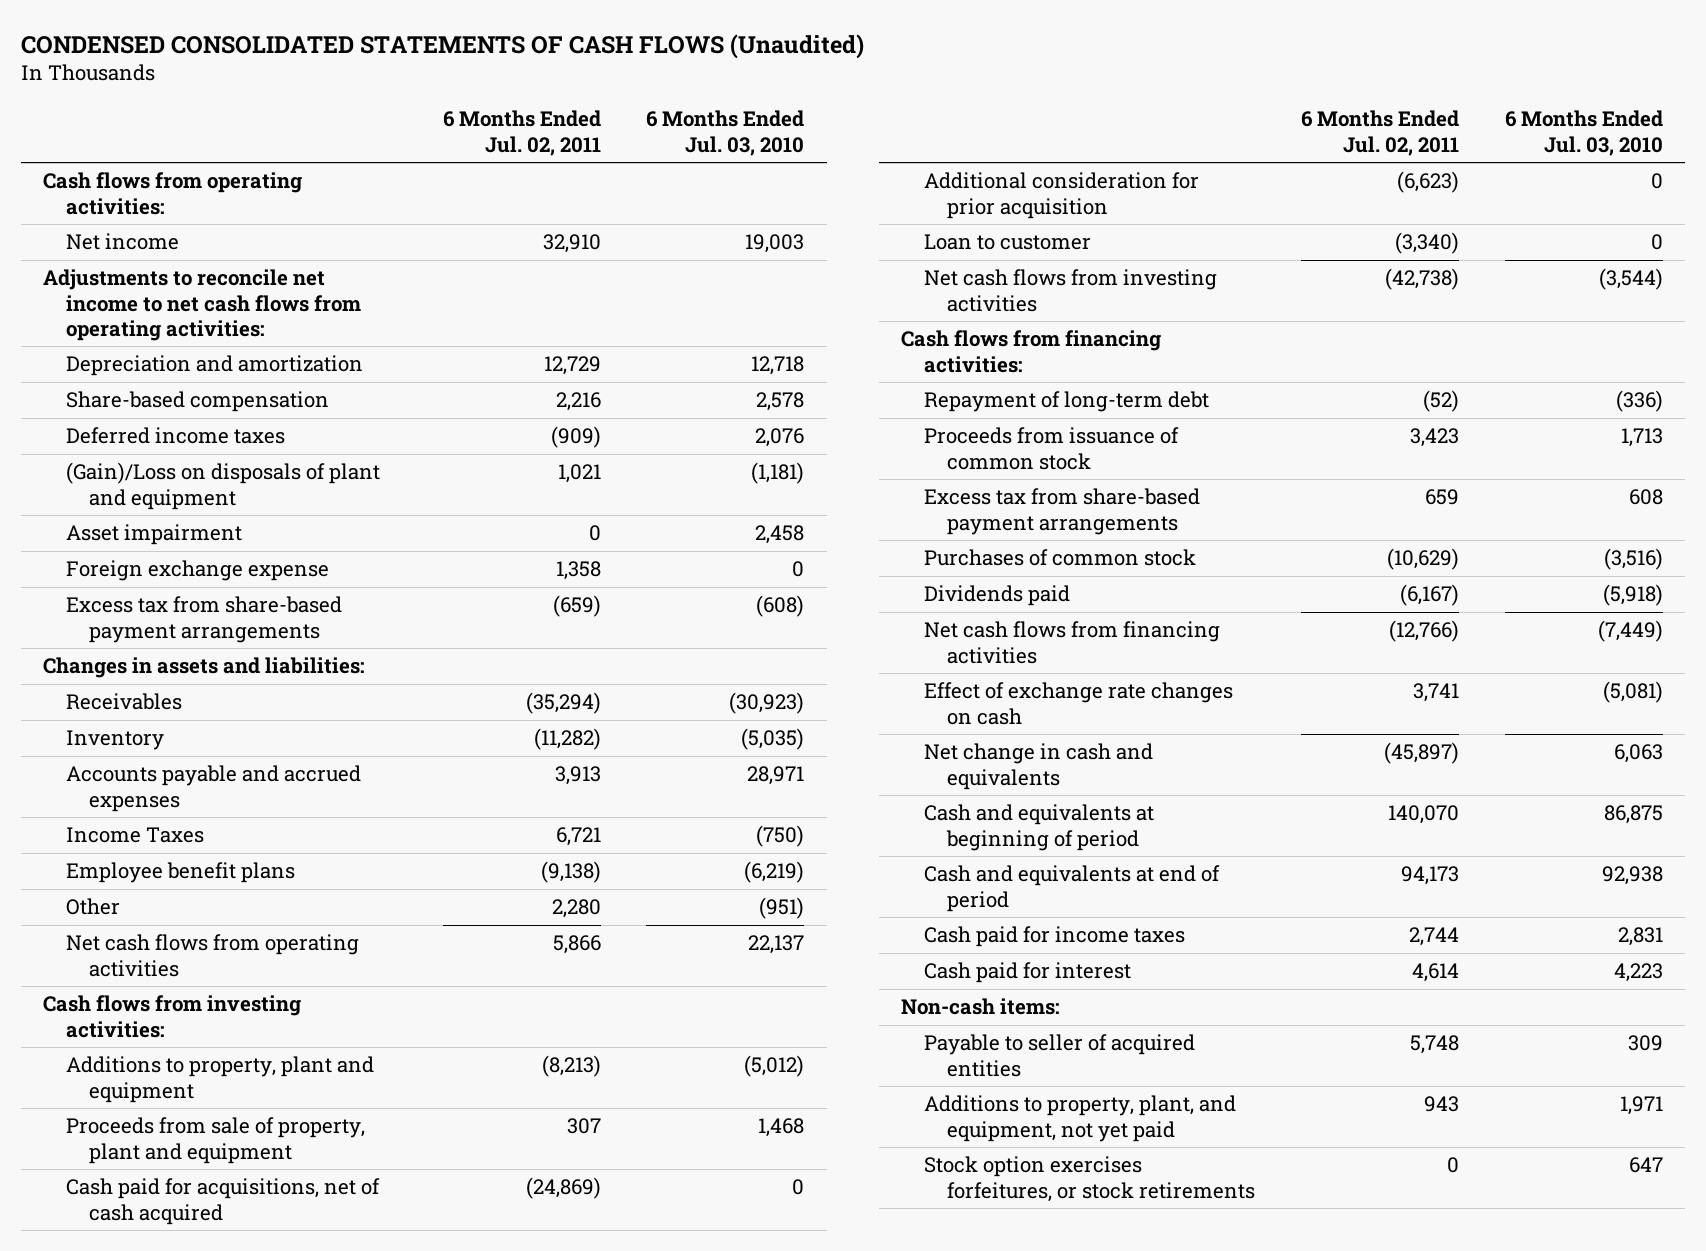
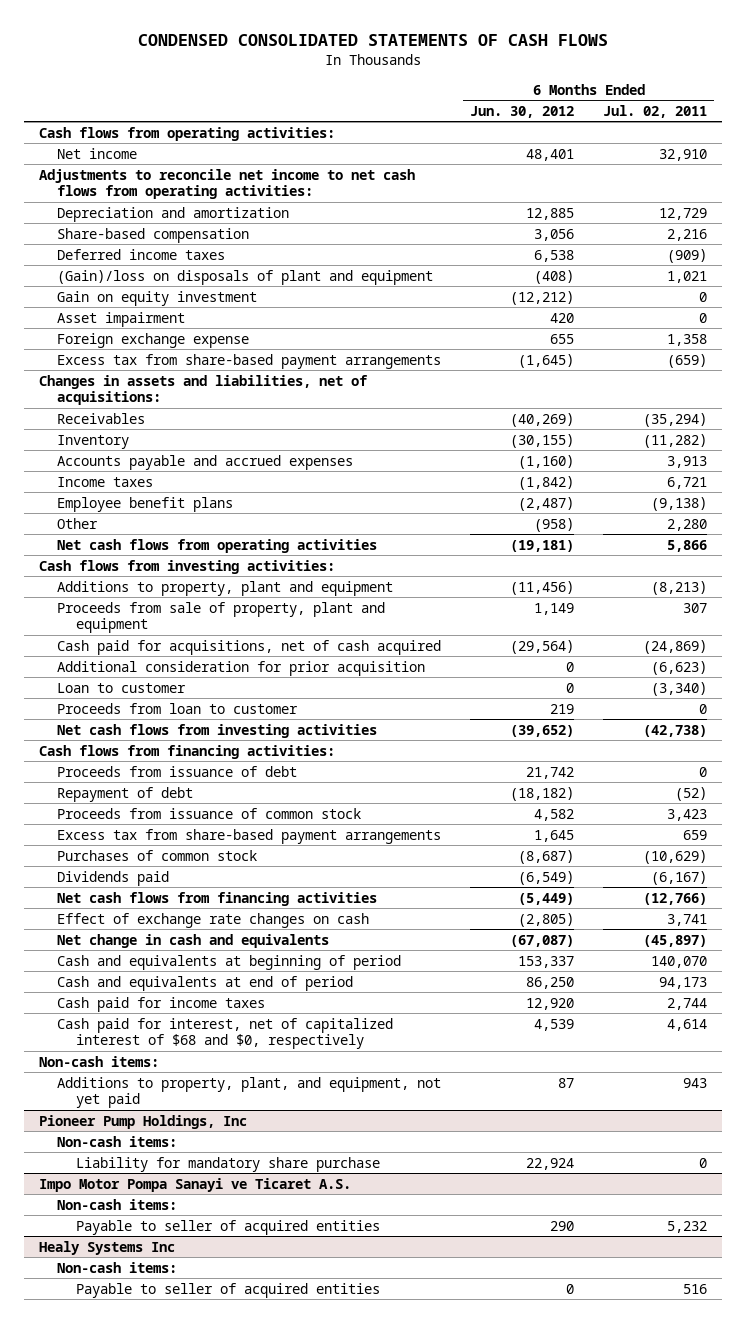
[20,33,864,59] CONDENSED CONSOLIDATED STATEMENTS OF CASH FLOWS (Unaudited) -> [137,34,608,47] CONDENSED CONSOLIDATED STATEMENTS OF CASH FLOWS
[646,110,805,156] 6 Months Ended Jul. 03, 2010 -> none
none -> [470,105,575,118] Jun. 30, 2012
[66,462,381,510] (Gain)/Loss on disposals of plant and equipment -> [57,269,434,285] (Gain)/loss on disposals of plant and equipment
none -> [57,290,258,306] Gain on equity investment
[43,657,366,679] Changes in assets and liabilities: -> [38,374,368,406] Changes in assets and liabilities, net of acquisitions:
[66,827,205,844] Income Taxes -> [57,476,154,487] Income taxes
none -> [57,702,299,714] Proceeds from loan to customer
none -> [57,765,298,777] Proceeds from issuance of debt
[924,391,1210,413] Repayment of long-term debt -> [57,786,194,802] Repayment of debt
[924,962,1132,984] Cash paid for interest -> [57,1017,394,1050] Cash paid for interest, net of capitalized interest of $68 and $0, respectively
[924,1034,1196,1077] Payable to seller of acquired entities -> none
[924,1156,1256,1202] Stock option exercises forfeitures, or stock retirements -> none
none -> [38,1114,247,1129] Pioneer Pump Holdings, Inc
none -> [57,1135,178,1147] Non-cash items:
none -> [75,1156,380,1172] Liability for mandatory share purchase
none -> [38,1177,351,1192] Impo Motor Pompa Sanayi ve Ticaret A.S.
none -> [57,1198,178,1210] Non-cash items:
none -> [75,1219,380,1235] Payable to seller of acquired entities
none -> [38,1240,175,1255] Healy Systems Inc
none -> [57,1261,178,1273] Non-cash items:
none -> [75,1282,380,1298] Payable to seller of acquired entities

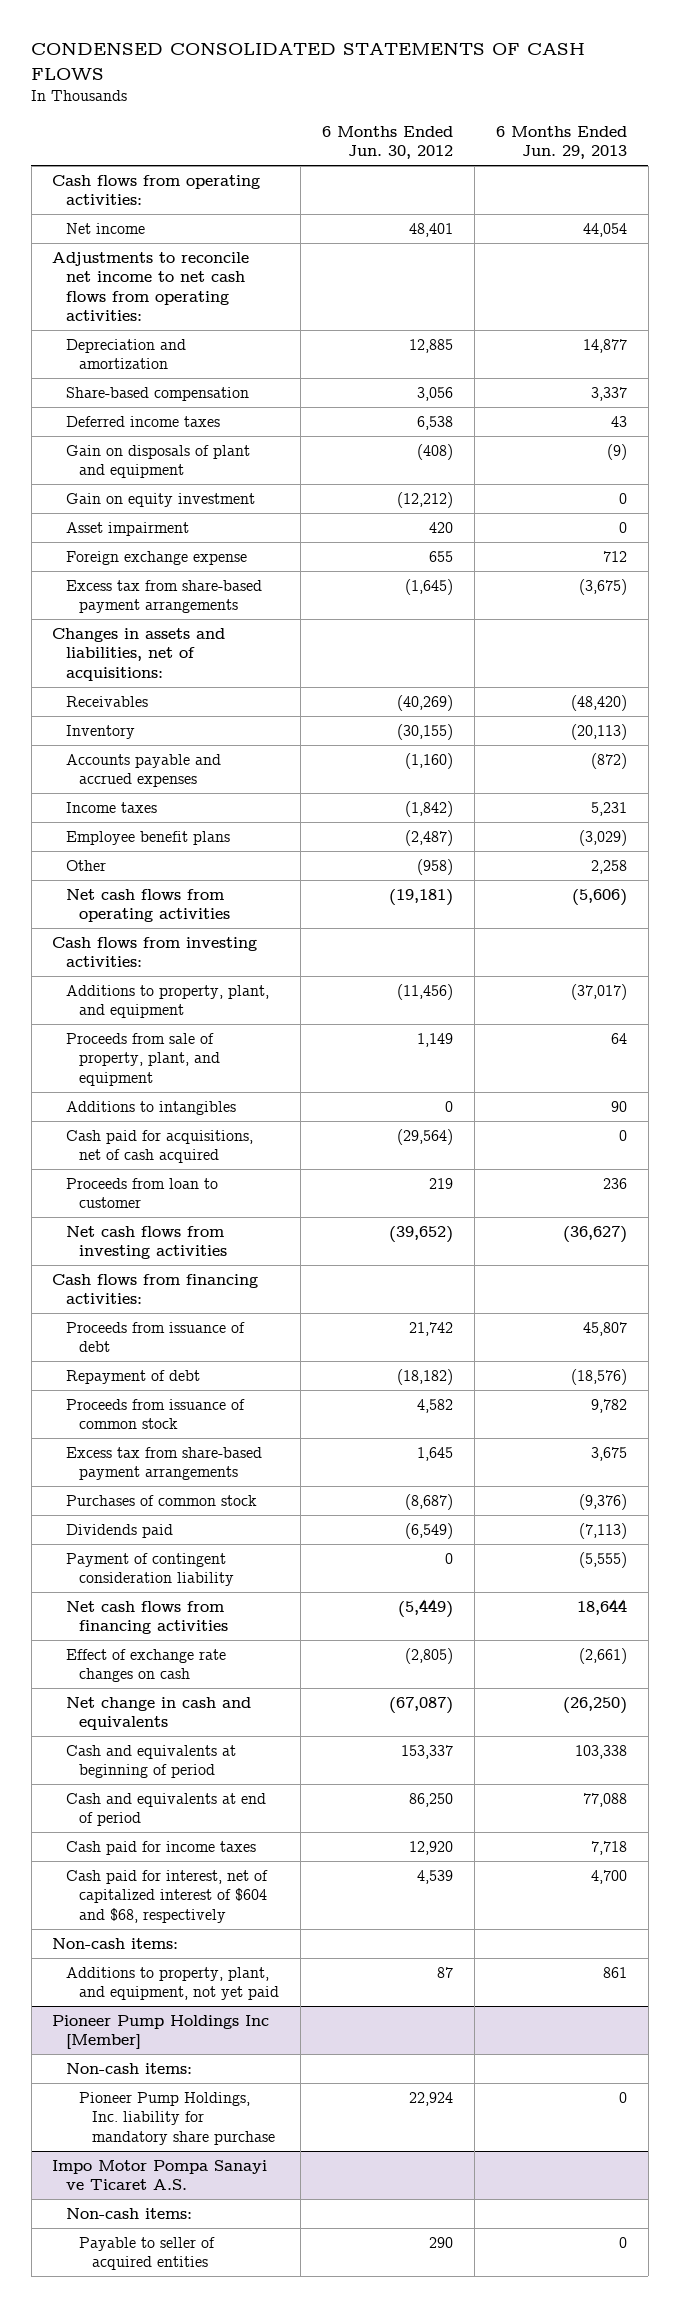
[603,104,708,118] Jul. 02, 2011 -> none
none -> [495,125,627,160] 6 Months Ended Jun. 29, 2013
[57,269,434,285] (Gain)/loss on disposals of plant and equipment -> [65,444,250,479] Gain on disposals of plant and equipment
[57,580,394,596] Additions to property, plant and equipment -> [65,984,269,1019] Additions to property, plant, and equipment
[57,601,386,634] Proceeds from sale of property, plant and equipment -> [65,1032,220,1086] Proceeds from sale of property, plant, and equipment
none -> [65,1100,236,1115] Additions to intangibles
[57,660,426,676] Additional consideration for prior acquisition -> none
[57,682,187,693] Loan to customer -> none
none -> [65,1552,234,1587] Payment of contingent consideration liability
[57,1017,394,1050] Cash paid for interest, net of capitalized interest of $68 and $0, respectively -> [65,1869,268,1923] Cash paid for interest, net of capitalized interest of $604 and $68, respectively
[38,1114,247,1129] Pioneer Pump Holdings, Inc -> [52,2014,270,2050] Pioneer Pump Holdings Inc [Member]
[75,1156,380,1172] Liability for mandatory share purchase -> [78,2091,276,2145] Pioneer Pump Holdings, Inc. liability for mandatory share purchase
[38,1240,175,1255] Healy Systems Inc -> none
[57,1261,178,1273] Non-cash items: -> none
[75,1282,380,1298] Payable to seller of acquired entities -> none

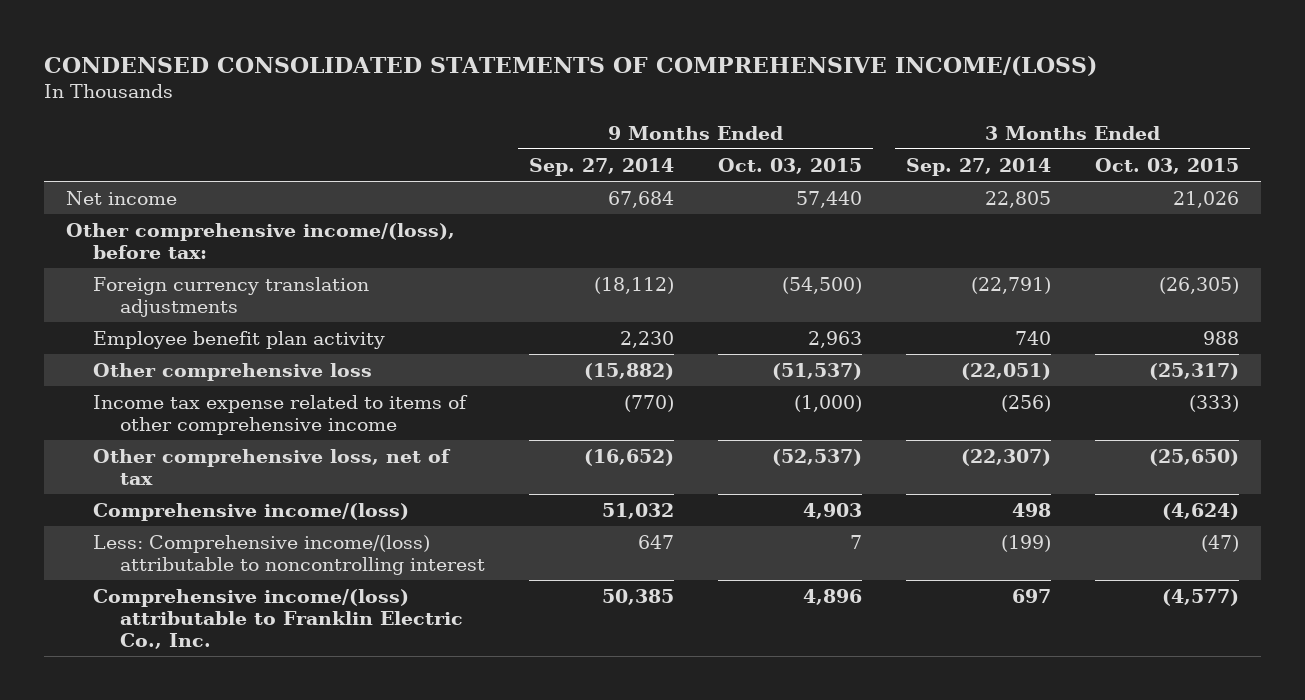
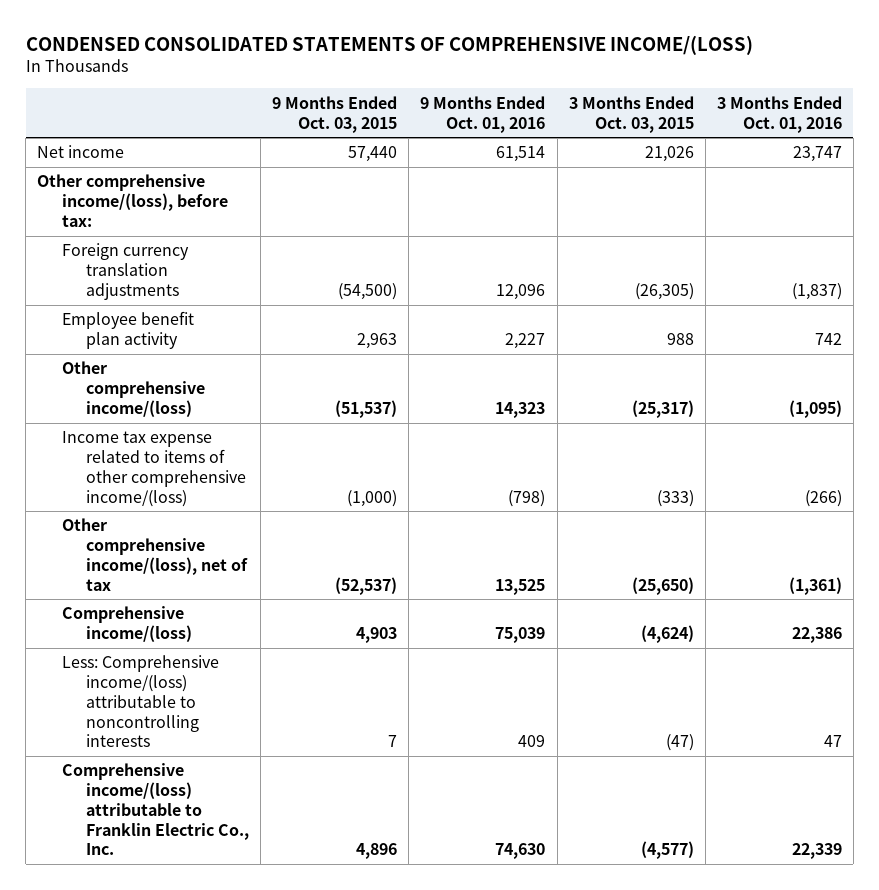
[529,157,675,176] Sep. 27, 2014 -> none
[906,157,1052,176] Sep. 27, 2014 -> none
none -> [420,95,546,133] 9 Months Ended Oct. 01, 2016
none -> [716,95,842,133] 3 Months Ended Oct. 01, 2016
[92,362,372,381] Other comprehensive loss -> [61,361,206,417] Other comprehensive income/(loss)
[92,394,468,435] Income tax expense related to items of other comprehensive income -> [61,431,247,507] Income tax expense related to items of other comprehensive income/(loss)
[92,448,451,485] Other comprehensive loss, net of tax -> [61,518,249,591] Other comprehensive income/(loss), net of tax
[92,534,485,575] Less: Comprehensive income/(loss) attributable to noncontrolling interest -> [61,655,219,748] Less: Comprehensive income/(loss) attributable to noncontrolling interests

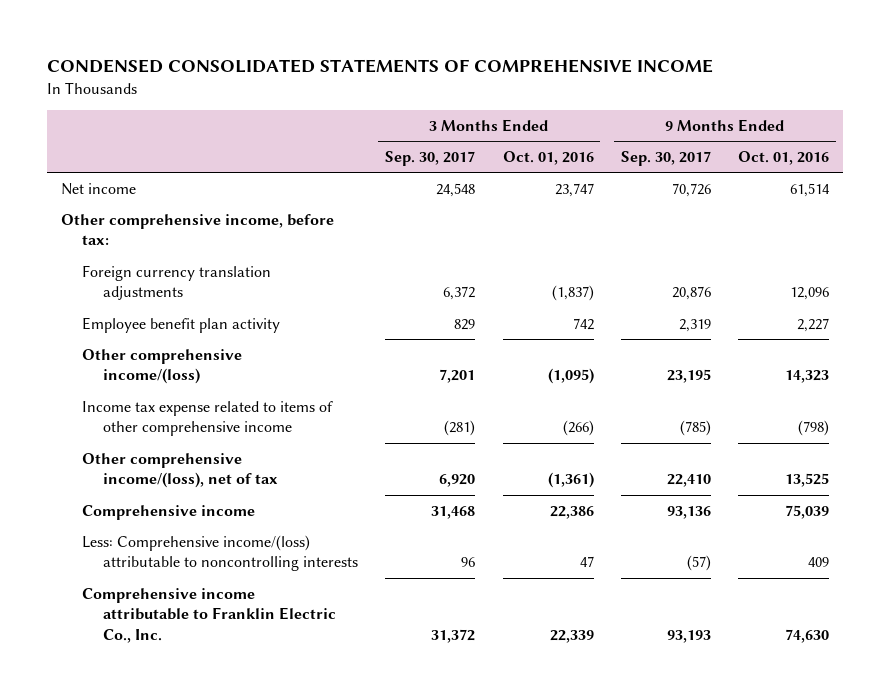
[25,34,753,55] CONDENSED CONSOLIDATED STATEMENTS OF COMPREHENSIVE INCOME/(LOSS) -> [47,59,714,74] CONDENSED CONSOLIDATED STATEMENTS OF COMPREHENSIVE INCOME
[272,95,398,133] 9 Months Ended Oct. 03, 2015 -> none
[568,95,694,133] 3 Months Ended Oct. 03, 2015 -> none
none -> [385,151,476,167] Sep. 30, 2017
none -> [620,151,711,167] Sep. 30, 2017
[37,174,228,227] Other comprehensive income/(loss), before tax: -> [60,213,334,246] Other comprehensive income, before tax:
[61,431,247,507] Income tax expense related to items of other comprehensive income/(loss) -> [81,400,333,437] Income tax expense related to items of other comprehensive income
[61,606,193,643] Comprehensive income/(loss) -> [81,504,255,520] Comprehensive income
[61,763,250,856] Comprehensive income/(loss) attributable to Franklin Electric Co., Inc. -> [81,587,336,643] Comprehensive income attributable to Franklin Electric Co., Inc.

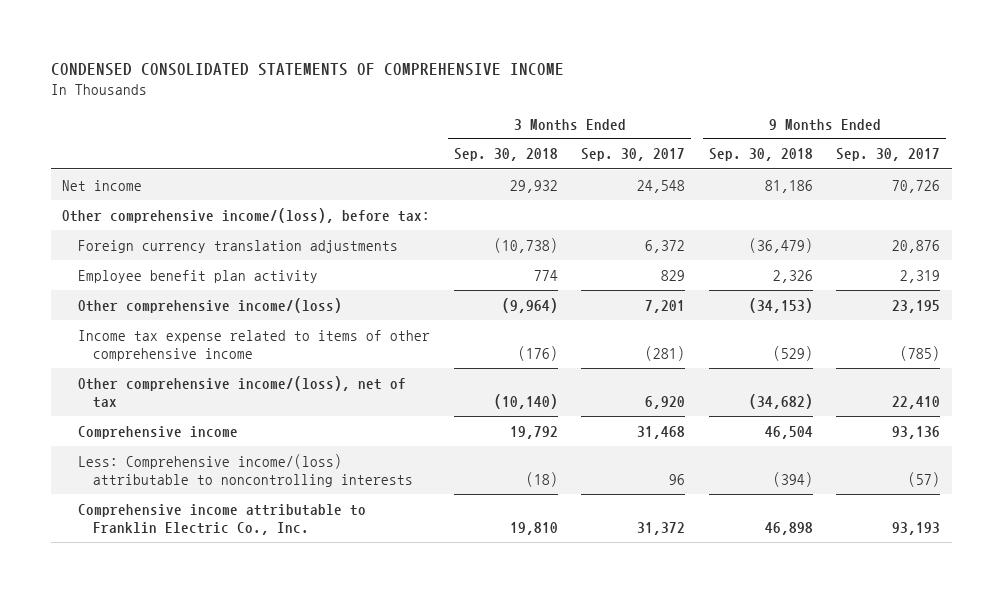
[502,151,594,166] Oct. 01, 2016 -> none
[738,151,830,166] Oct. 01, 2016 -> none
none -> [453,148,558,162] Sep. 30, 2018
none -> [708,148,813,162] Sep. 30, 2018
[60,213,334,246] Other comprehensive income, before tax: -> [62,207,431,223] Other comprehensive income/(loss), before tax:

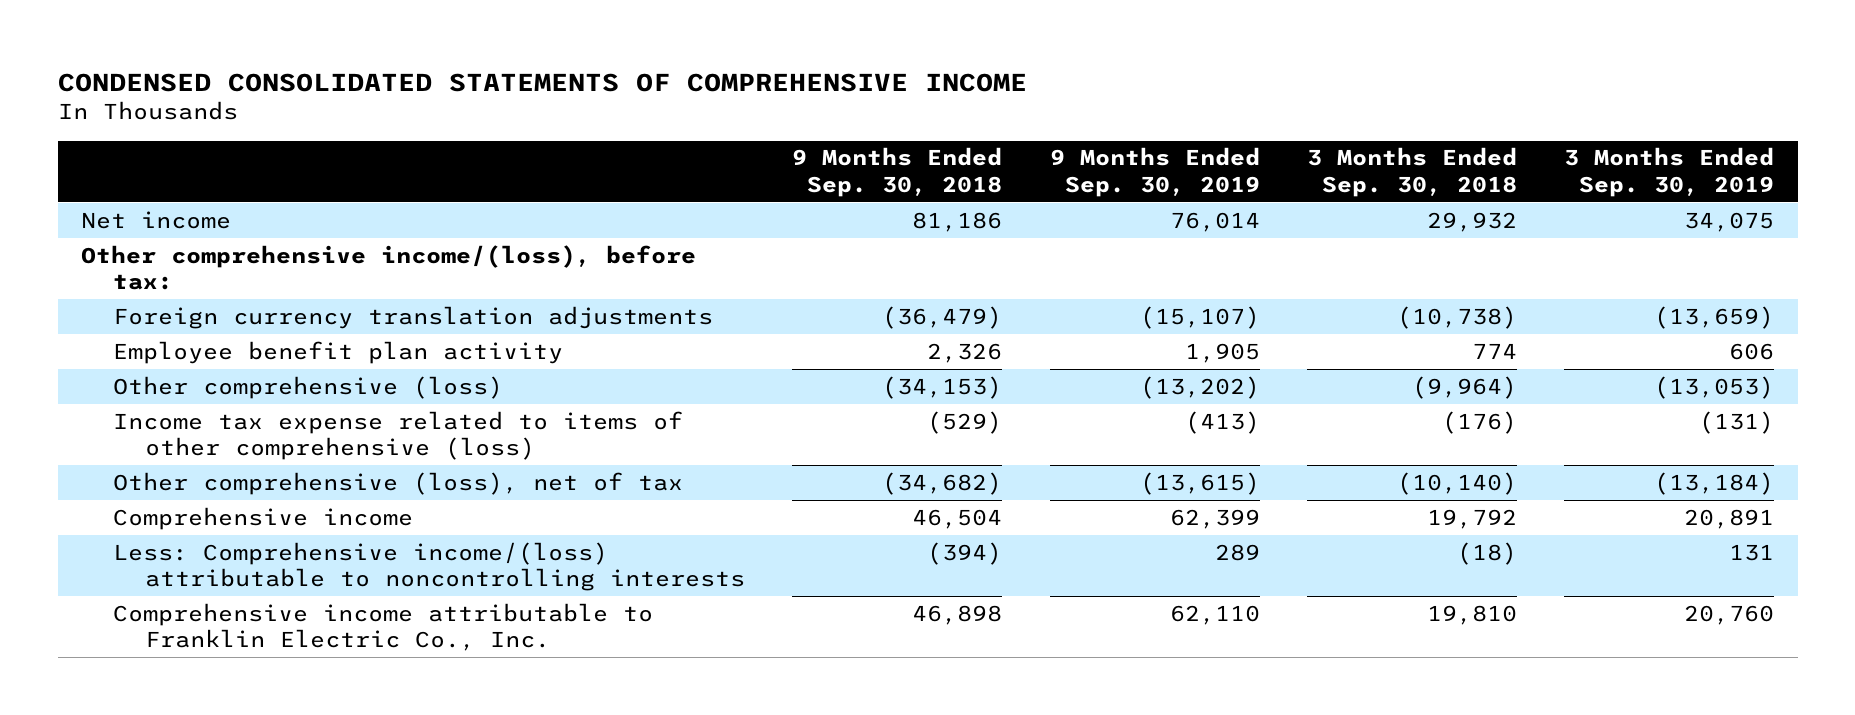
[581,148,686,162] Sep. 30, 2017 -> none
[836,148,941,162] Sep. 30, 2017 -> none
none -> [1049,147,1260,197] 9 Months Ended Sep. 30, 2019
none -> [1564,147,1775,197] 3 Months Ended Sep. 30, 2019
[77,297,342,313] Other comprehensive income/(loss) -> [113,375,504,399] Other comprehensive (loss)
[77,329,430,361] Income tax expense related to items of other comprehensive income -> [113,410,684,461] Income tax expense related to items of other comprehensive (loss)
[77,375,406,408] Other comprehensive income/(loss), net of tax -> [113,471,684,495] Other comprehensive (loss), net of tax

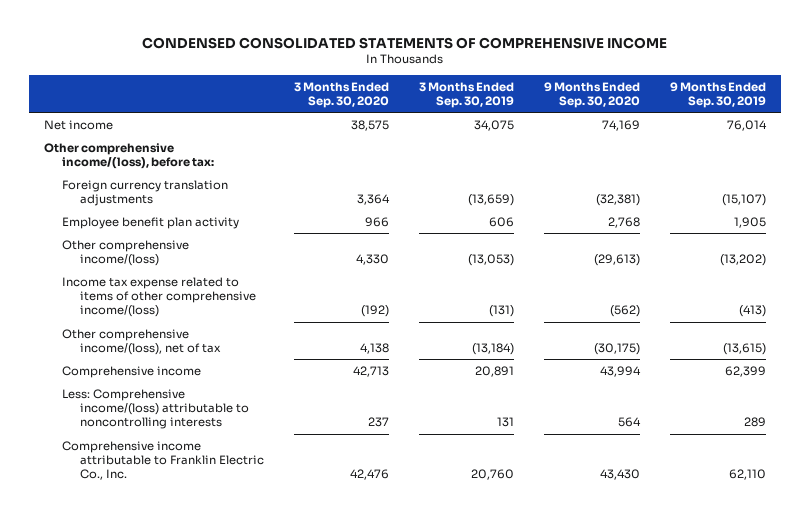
[792,147,1003,197] 9 Months Ended Sep. 30, 2018 -> none
[1306,147,1517,197] 3 Months Ended Sep. 30, 2018 -> none
none -> [293,81,389,108] 3 Months Ended Sep. 30, 2020
none -> [543,81,640,108] 9 Months Ended Sep. 30, 2020
[113,375,504,399] Other comprehensive (loss) -> [62,239,190,267] Other comprehensive income/(loss)
[113,410,684,461] Income tax expense related to items of other comprehensive (loss) -> [62,276,256,318] Income tax expense related to items of other comprehensive income/(loss)
[113,471,684,495] Other comprehensive (loss), net of tax -> [62,328,221,356] Other comprehensive income/(loss), net of tax

